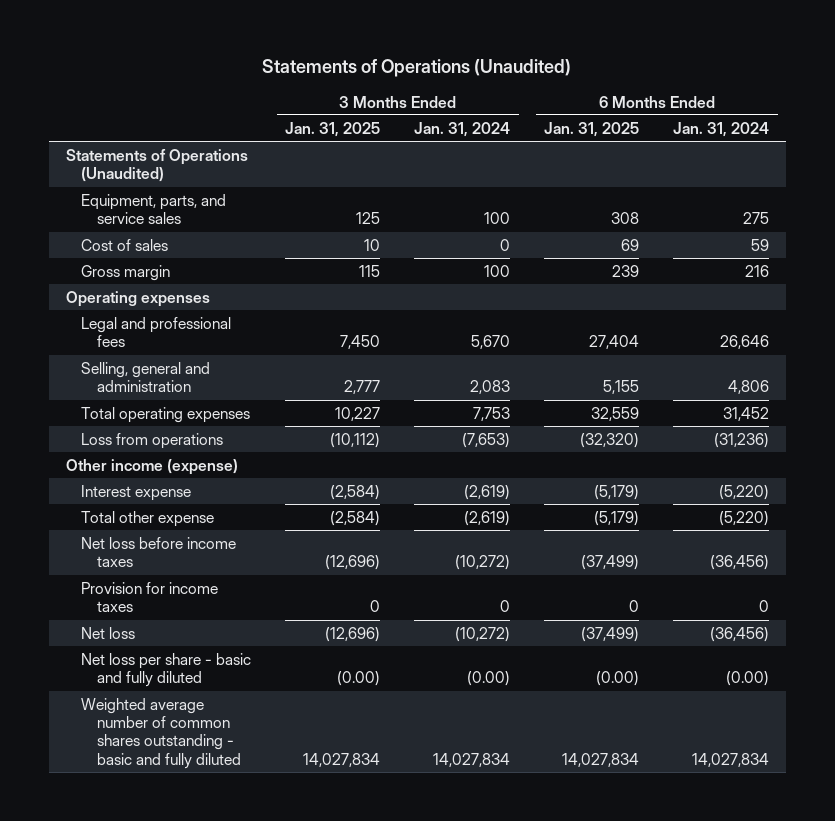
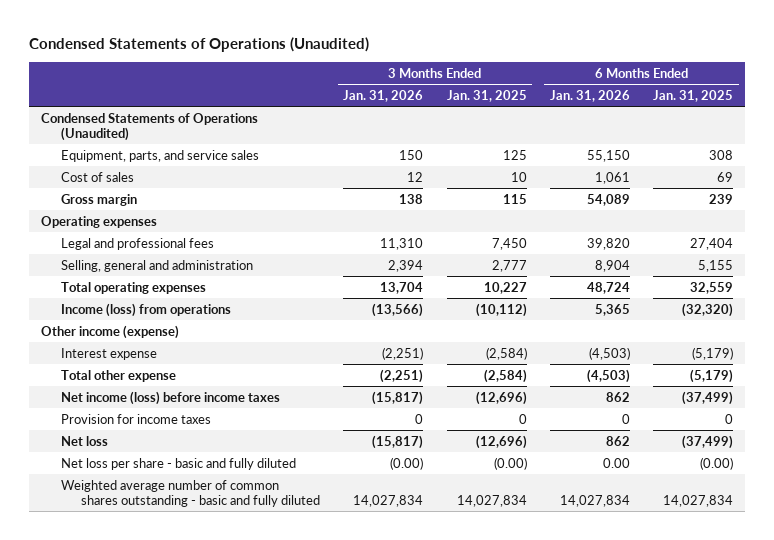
[262,58,572,77] Statements of Operations (Unaudited) -> [29,37,370,53] Condensed Statements of Operations (Unaudited)
[414,121,511,137] Jan. 31, 2024 -> none
[673,121,770,137] Jan. 31, 2024 -> none
none -> [343,90,424,103] Jan. 31, 2026
none -> [549,90,630,103] Jan. 31, 2026
[65,148,248,183] Statements of Operations (Unaudited) -> [40,112,258,141] Condensed Statements of Operations (Unaudited)
[81,432,224,449] Loss from operations -> [60,302,231,317] Income (loss) from operations
[81,536,237,568] Net loss before income taxes -> [60,390,280,405] Net income (loss) before income taxes

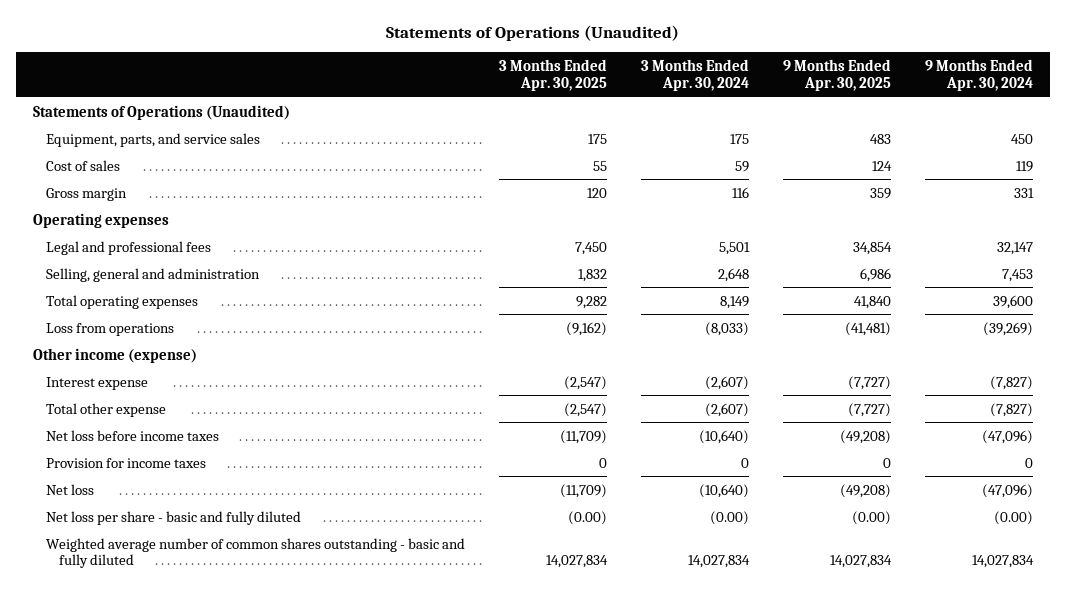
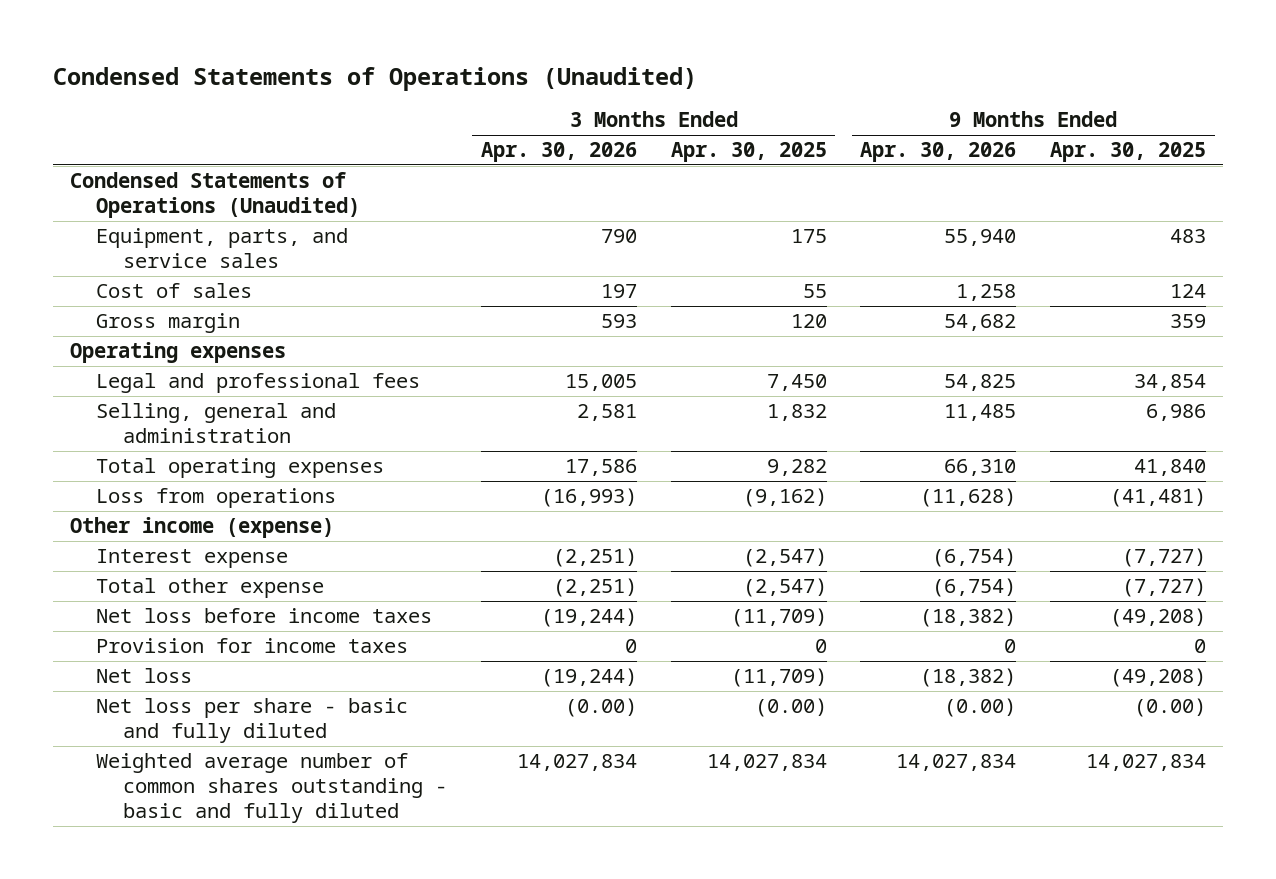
[386,25,680,42] Statements of Operations (Unaudited) -> [52,66,697,91] Condensed Statements of Operations (Unaudited)
[641,59,750,91] 3 Months Ended Apr. 30, 2024 -> none
[925,59,1034,91] 9 Months Ended Apr. 30, 2024 -> none
none -> [480,142,637,163] Apr. 30, 2026
none -> [860,142,1017,163] Apr. 30, 2026
[32,104,290,120] Statements of Operations (Unaudited) -> [69,172,361,219] Condensed Statements of Operations (Unaudited)

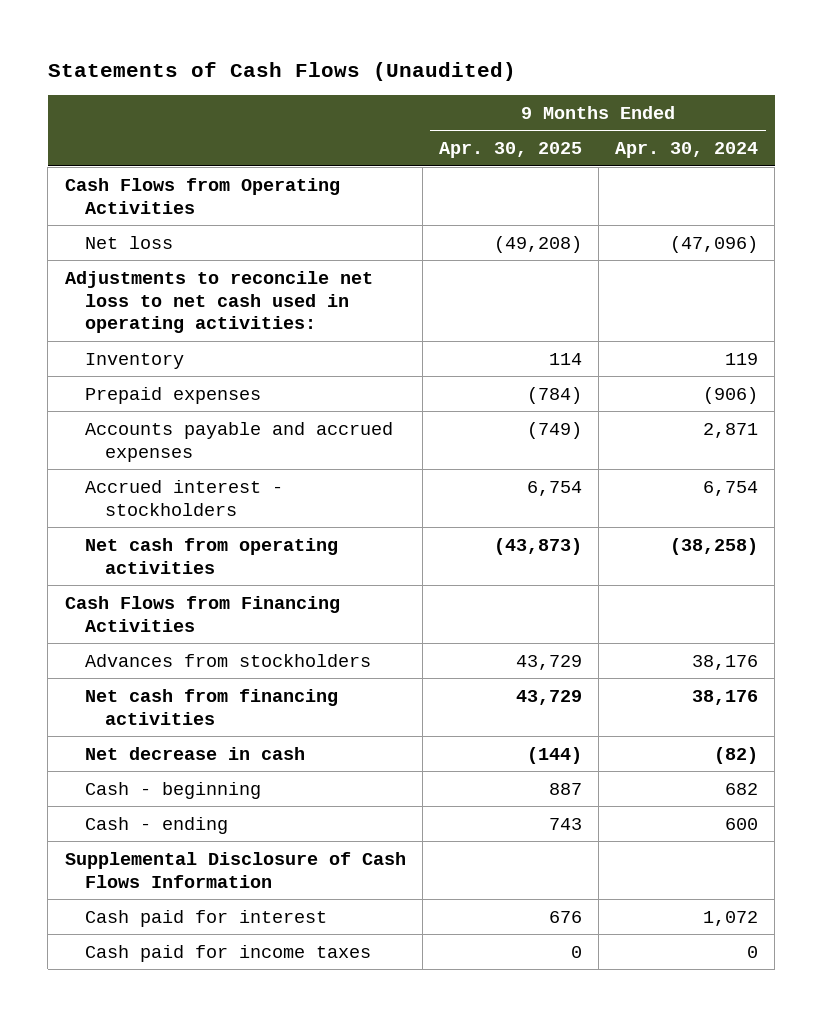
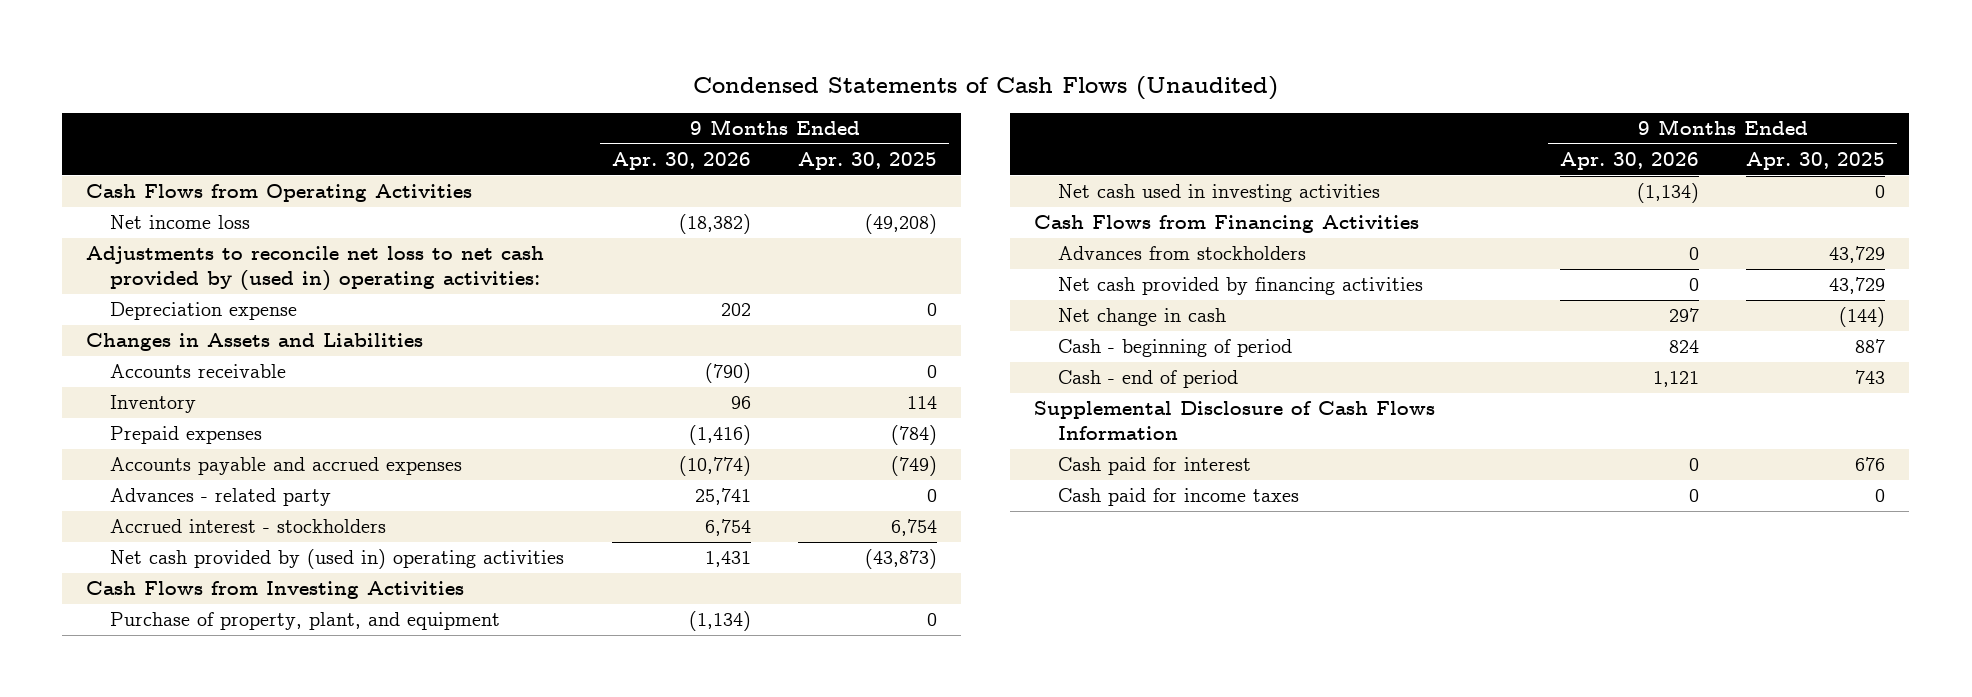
[47,61,516,81] Statements of Cash Flows (Unaudited) -> [692,76,1278,101] Condensed Statements of Cash Flows (Unaudited)
[614,142,758,159] Apr. 30, 2024 -> none
none -> [611,152,751,171] Apr. 30, 2026
[84,235,173,249] Net loss -> [110,215,251,230] Net income loss
[64,270,373,334] Adjustments to reconcile net loss to net cash used in operating activities: -> [86,246,545,292] Adjustments to reconcile net loss to net cash provided by (used in) operating activities:
none -> [110,302,298,321] Depreciation expense
none -> [86,333,424,352] Changes in Assets and Liabilities
none -> [110,364,287,379] Accounts receivable
none -> [110,488,332,507] Advances - related party
[84,537,338,574] Net cash from operating activities -> [110,549,565,570] Net cash provided by (used in) operating activities
none -> [86,581,465,600] Cash Flows from Investing Activities
none -> [110,612,501,631] Purchase of property, plant, and equipment
none -> [1058,184,1381,203] Net cash used in investing activities
[84,688,338,725] Net cash from financing activities -> [1058,277,1424,296] Net cash provided by financing activities
[84,746,305,760] Net decrease in cash -> [1058,308,1227,327] Net change in cash
[84,781,261,799] Cash - beginning -> [1058,339,1293,358] Cash - beginning of period
[84,816,228,834] Cash - ending -> [1058,370,1239,389] Cash - end of period

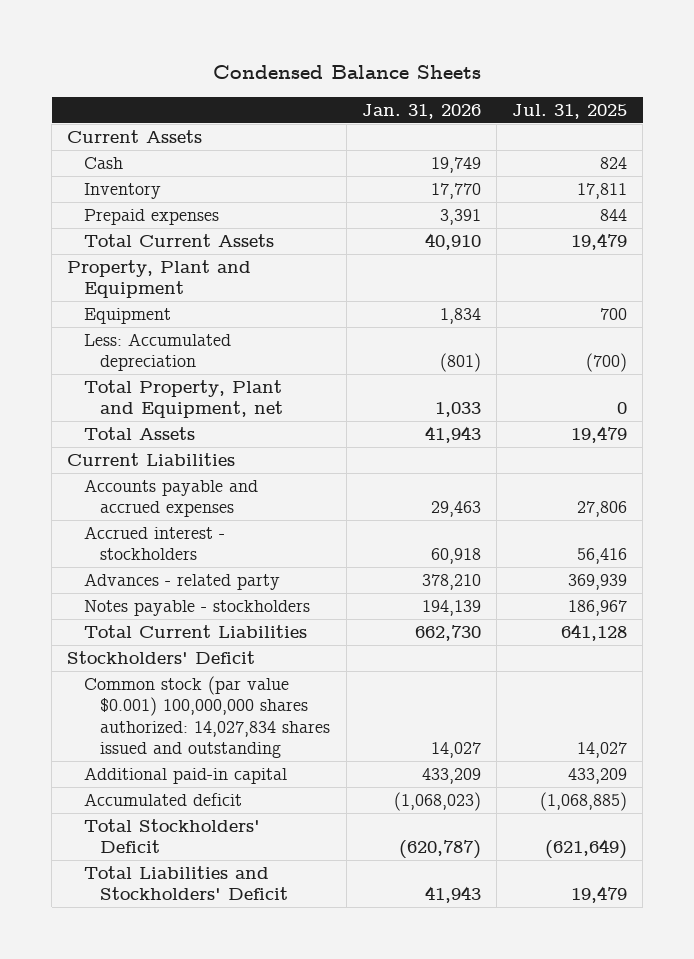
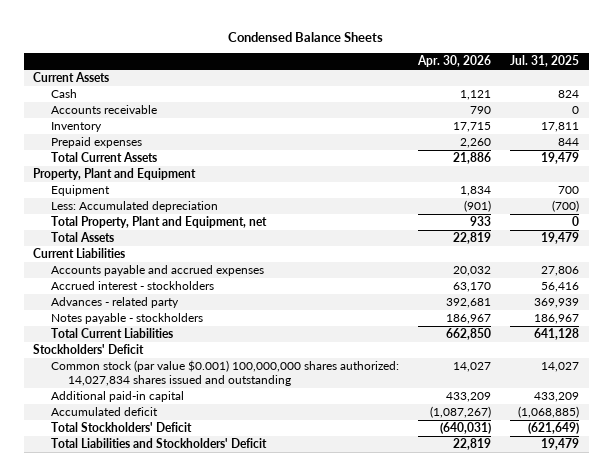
[361,103,481,119] Jan. 31, 2026 -> none
none -> [417,55,492,68] Apr. 30, 2026
none -> [50,105,157,115] Accounts receivable

